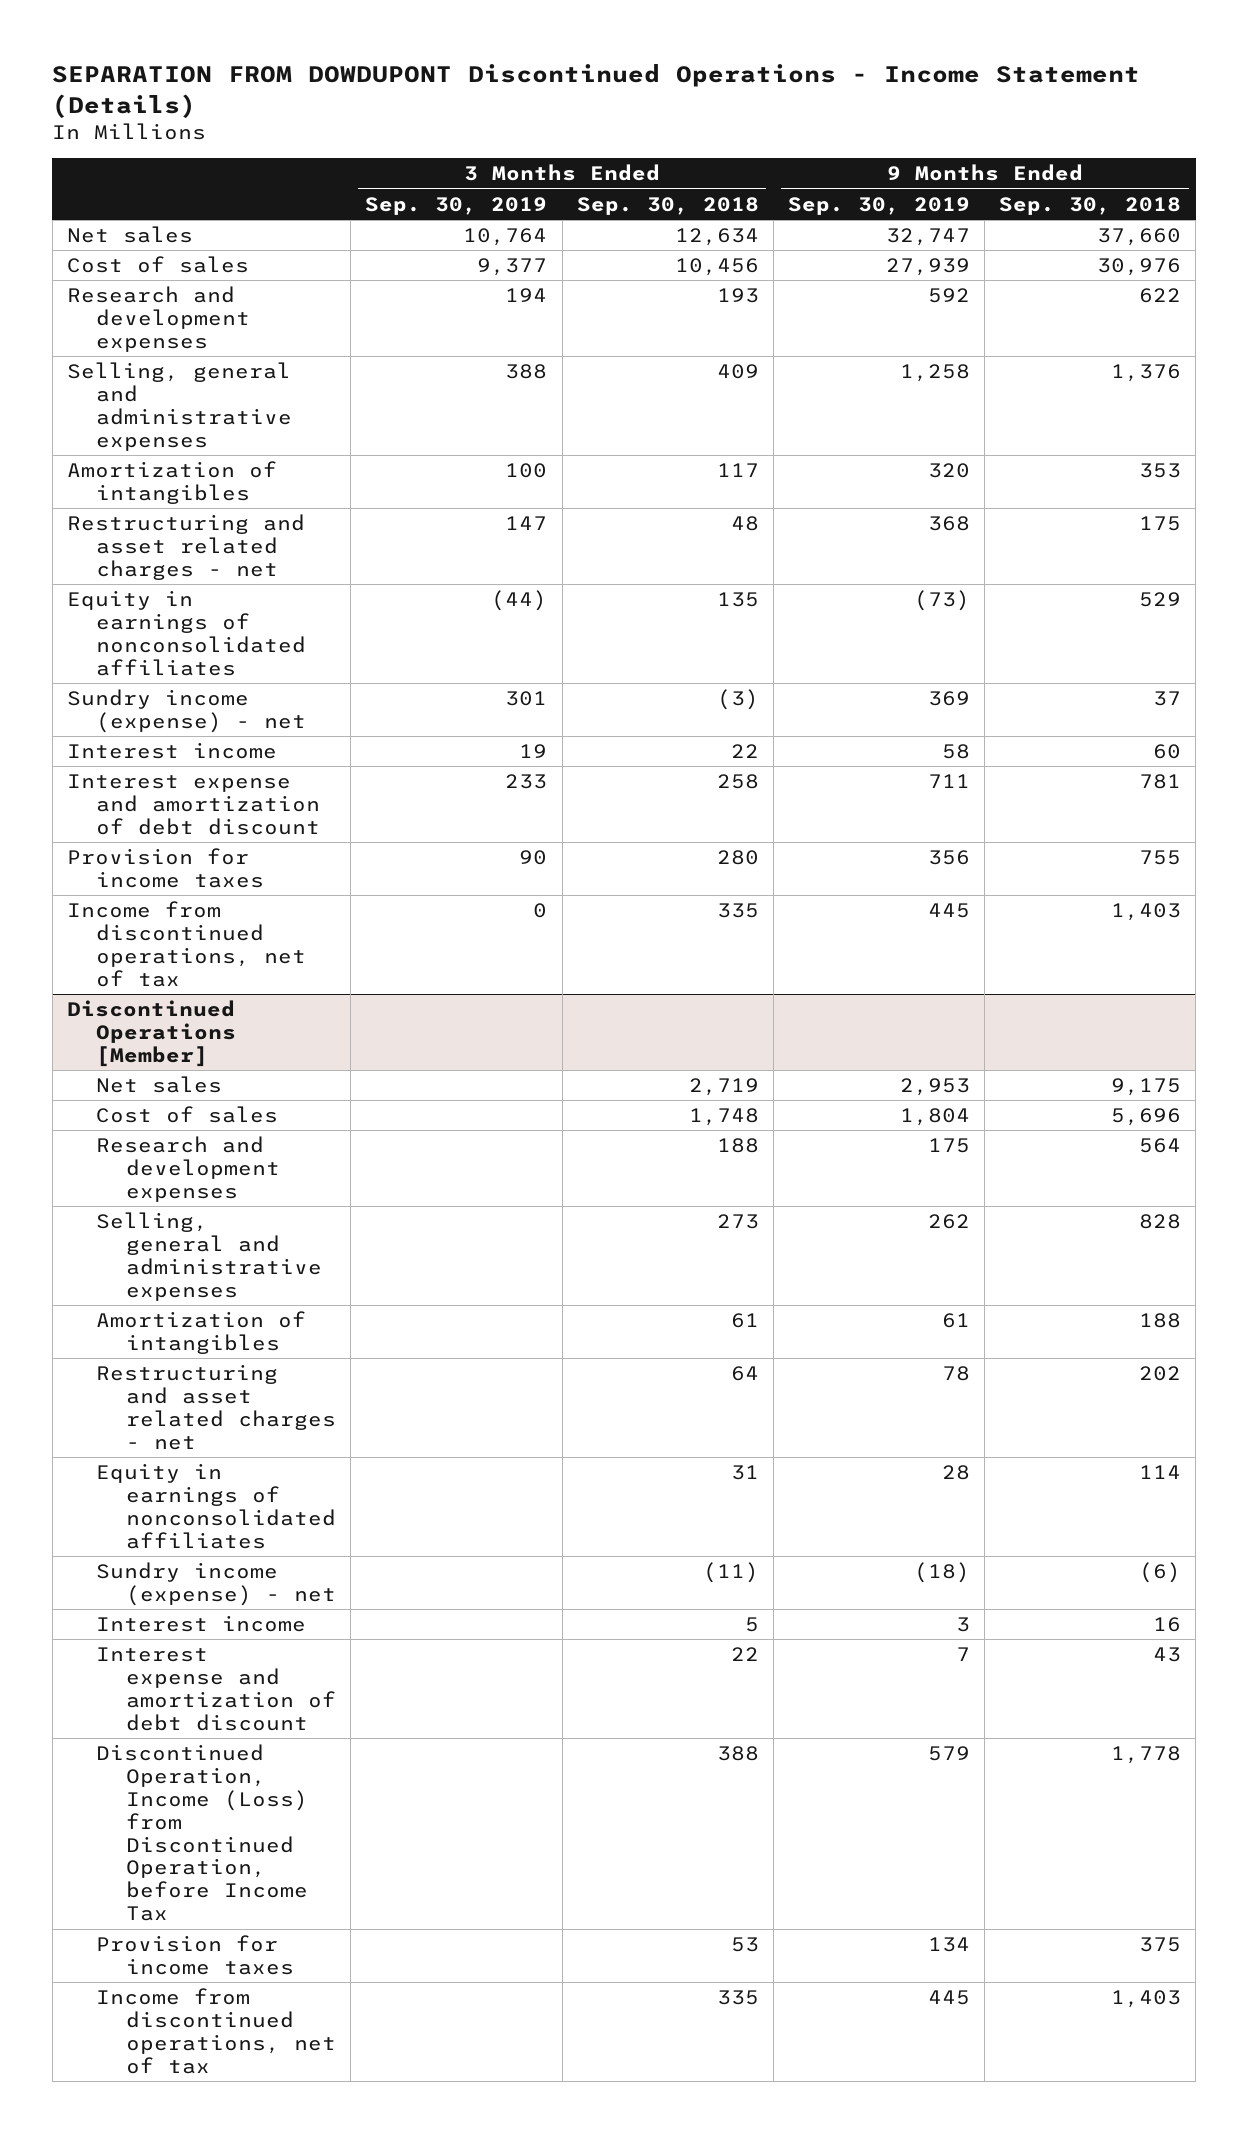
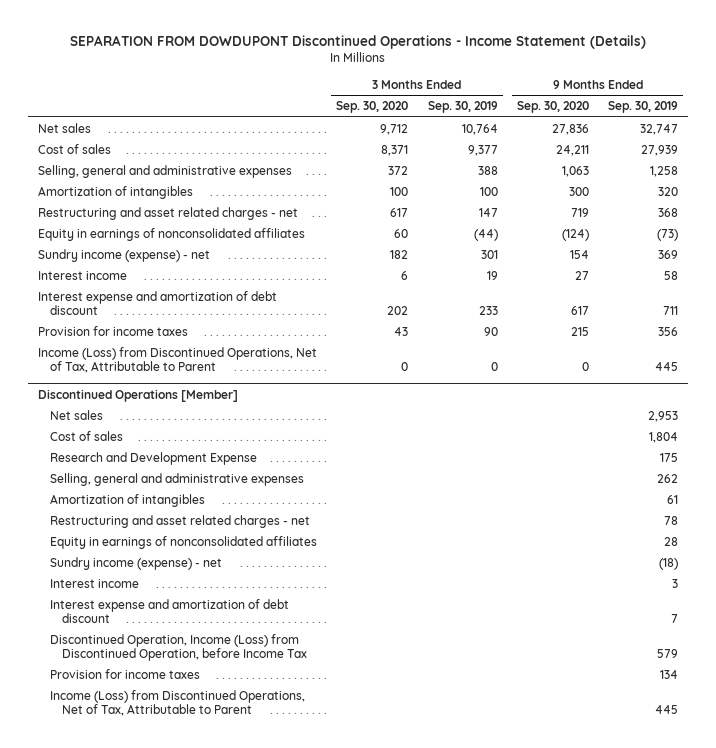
[576,196,759,215] Sep. 30, 2018 -> none
[999,196,1182,215] Sep. 30, 2018 -> none
none -> [336,101,409,114] Sep. 30, 2020
none -> [517,101,590,114] Sep. 30, 2020
[66,286,251,352] Research and development expenses -> none
[66,901,307,987] Income from discontinued operations, net of tax -> [37,346,317,373] Income (Loss) from Discontinued Operations, Net of Tax, Attributable to Parent
[96,1136,281,1202] Research and development expenses -> [49,451,257,465] Research and Development Expense
[96,1988,337,2074] Income from discontinued operations, net of tax -> [49,689,305,716] Income (Loss) from Discontinued Operations, Net of Tax, Attributable to Parent

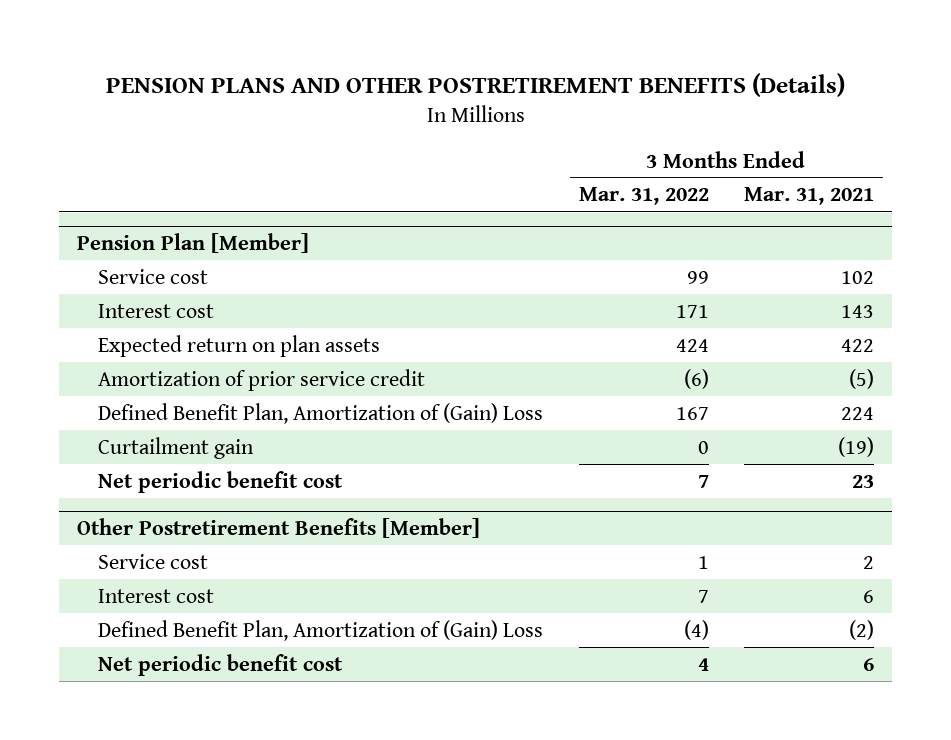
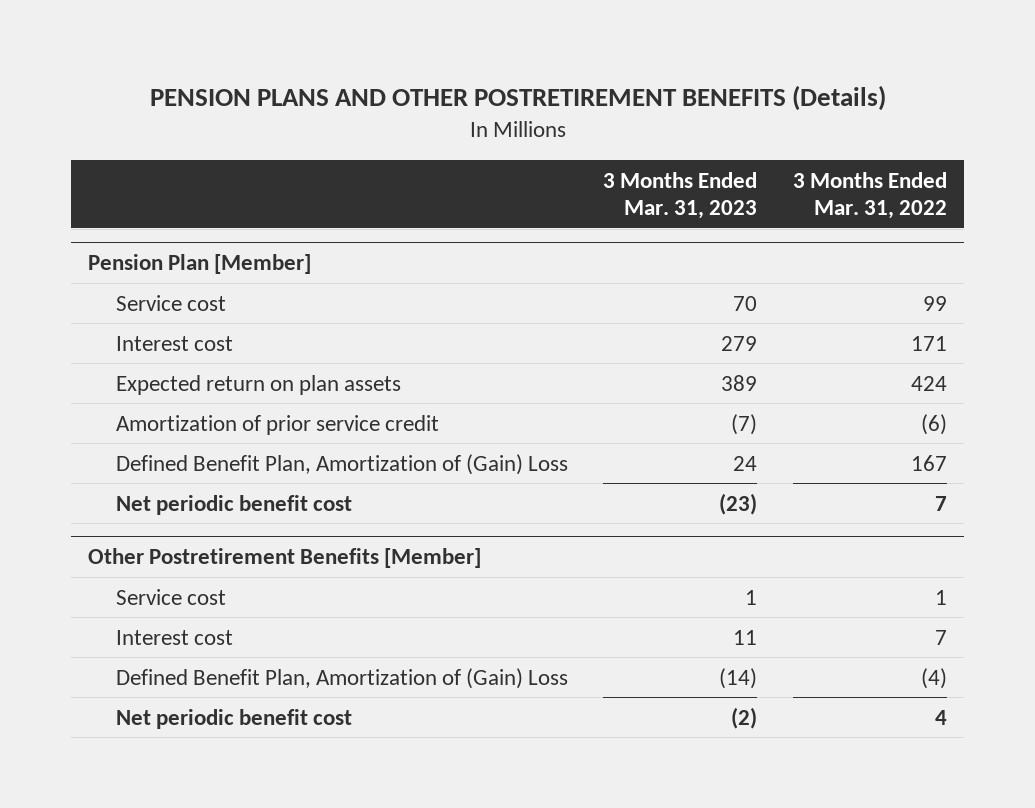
[744,187,875,206] Mar. 31, 2021 -> none
none -> [603,171,758,220] 3 Months Ended Mar. 31, 2023
[97,436,254,459] Curtailment gain -> none

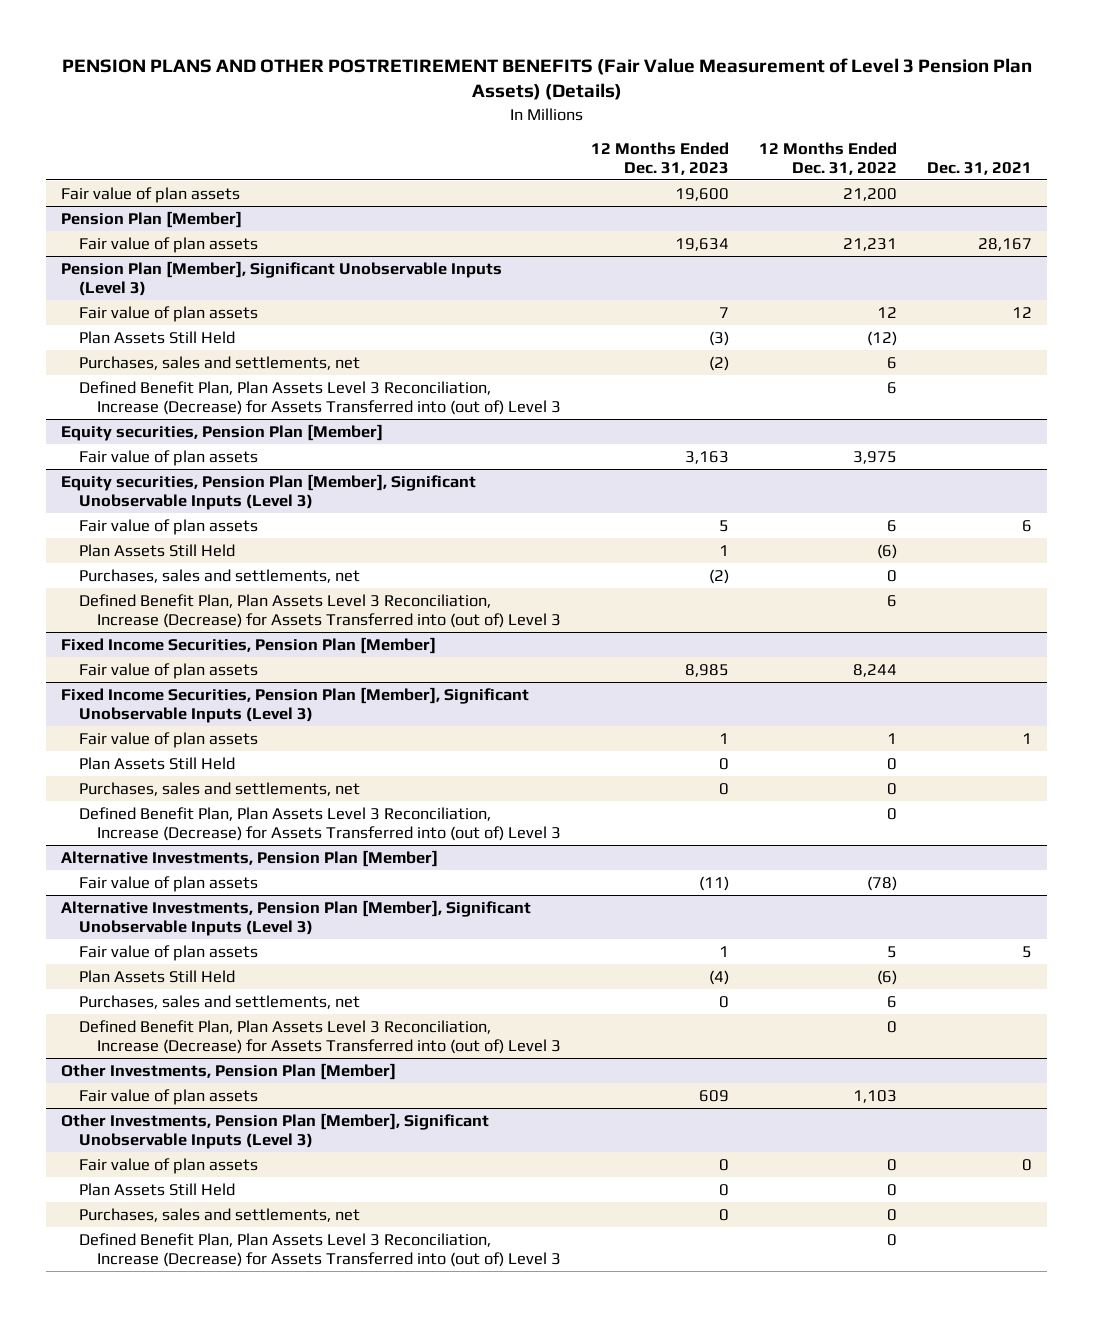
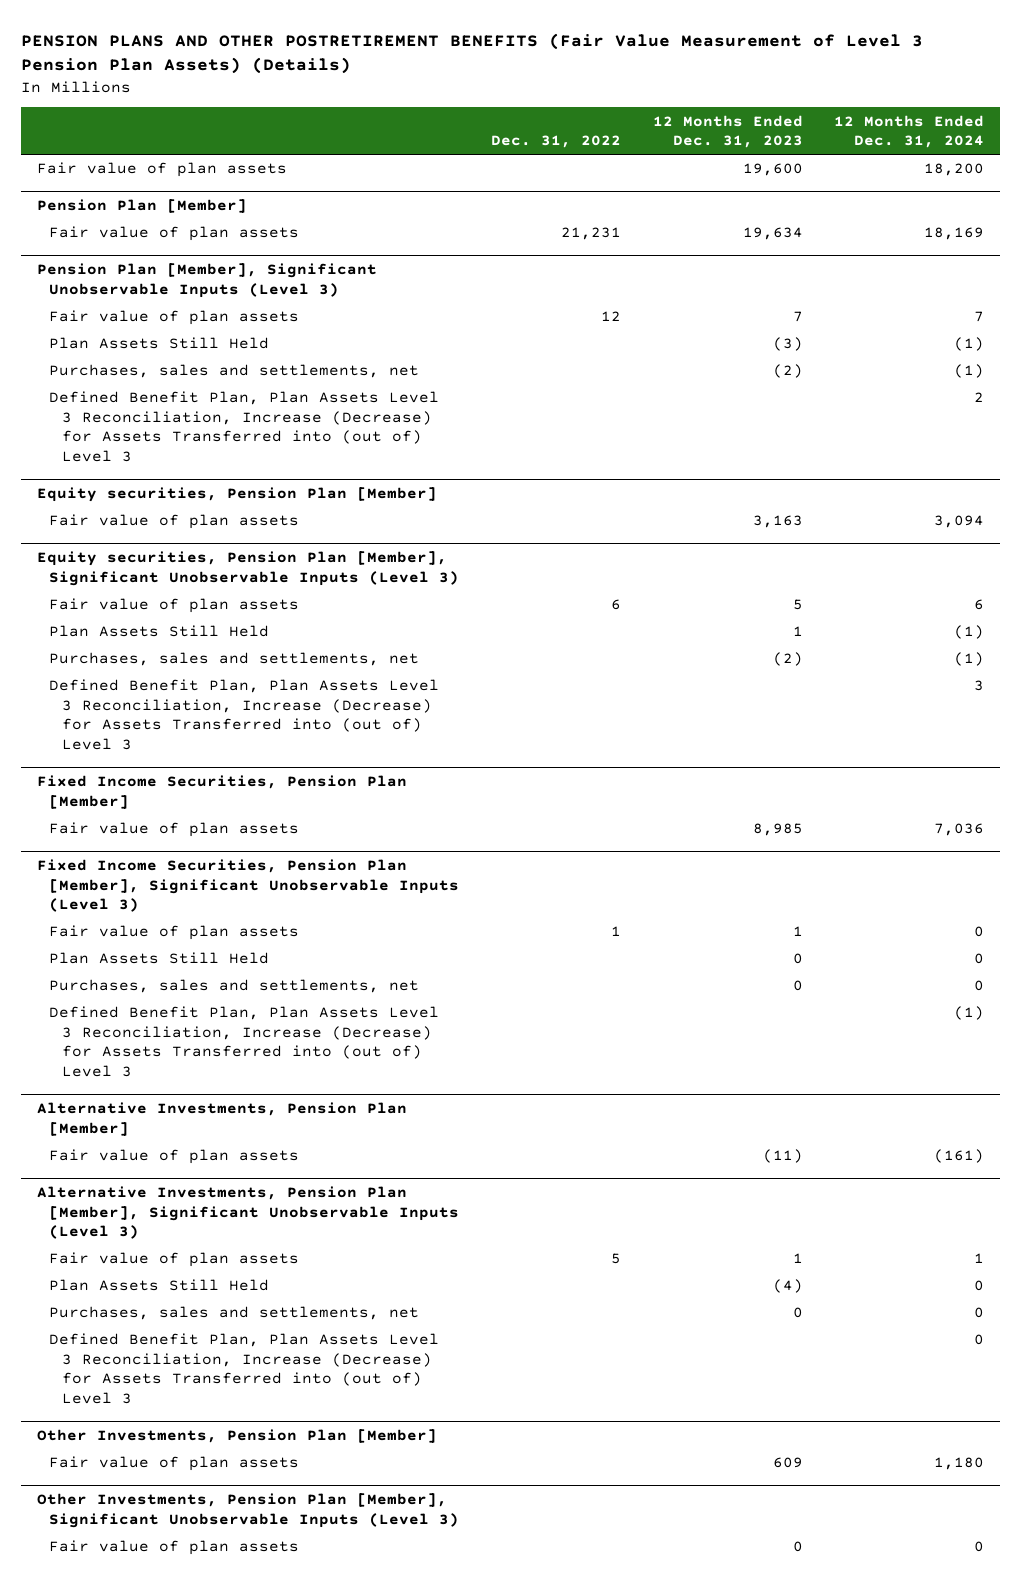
[758,141,897,175] 12 Months Ended Dec. 31, 2022 -> none
[926,161,1032,175] Dec. 31, 2021 -> none
none -> [491,135,622,149] Dec. 31, 2022
none -> [834,114,985,149] 12 Months Ended Dec. 31, 2024
[78,1182,235,1196] Plan Assets Still Held -> none
[78,1207,360,1222] Purchases, sales and settlements, net -> none
[78,1232,561,1267] Defined Benefit Plan, Plan Assets Level 3 Reconciliation, Increase (Decrease) for Assets Transferred into (out of) Level 3 -> none

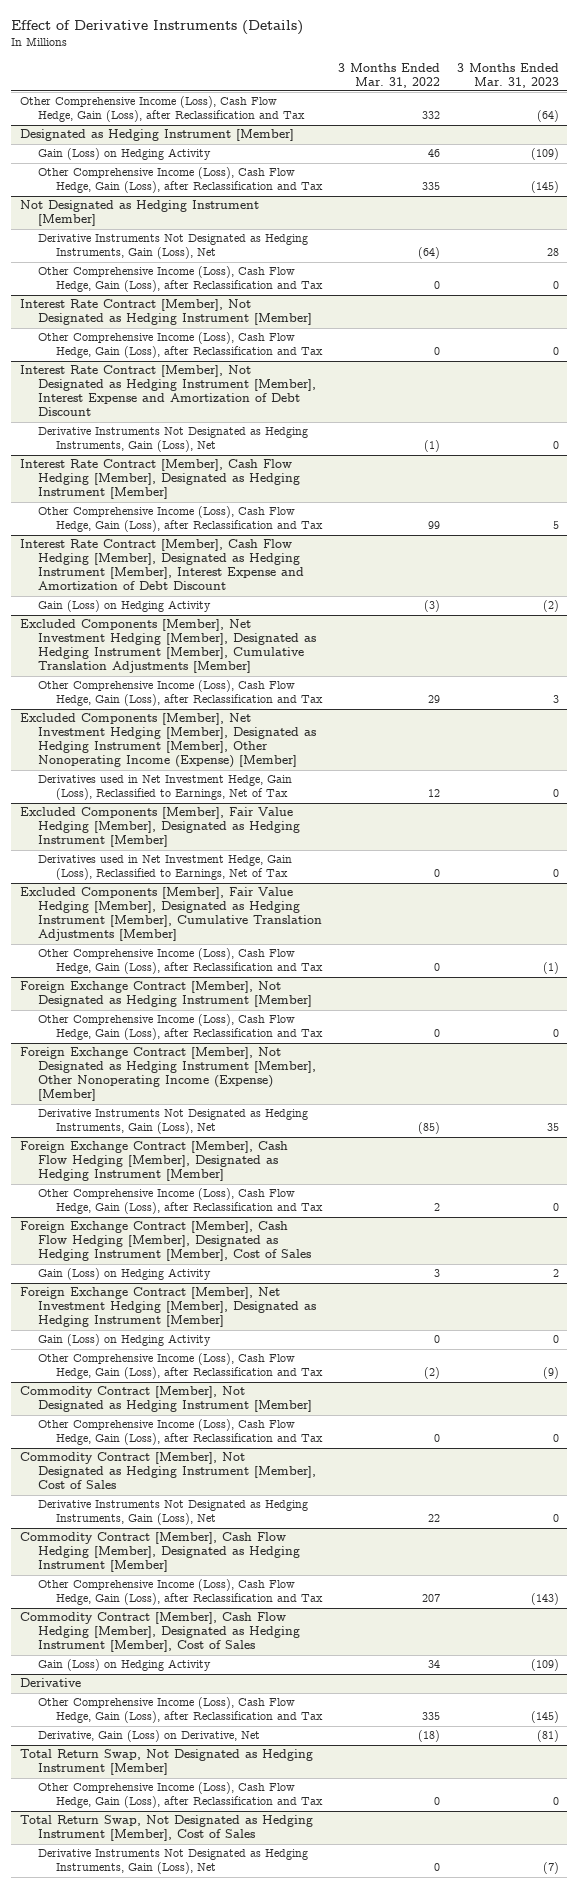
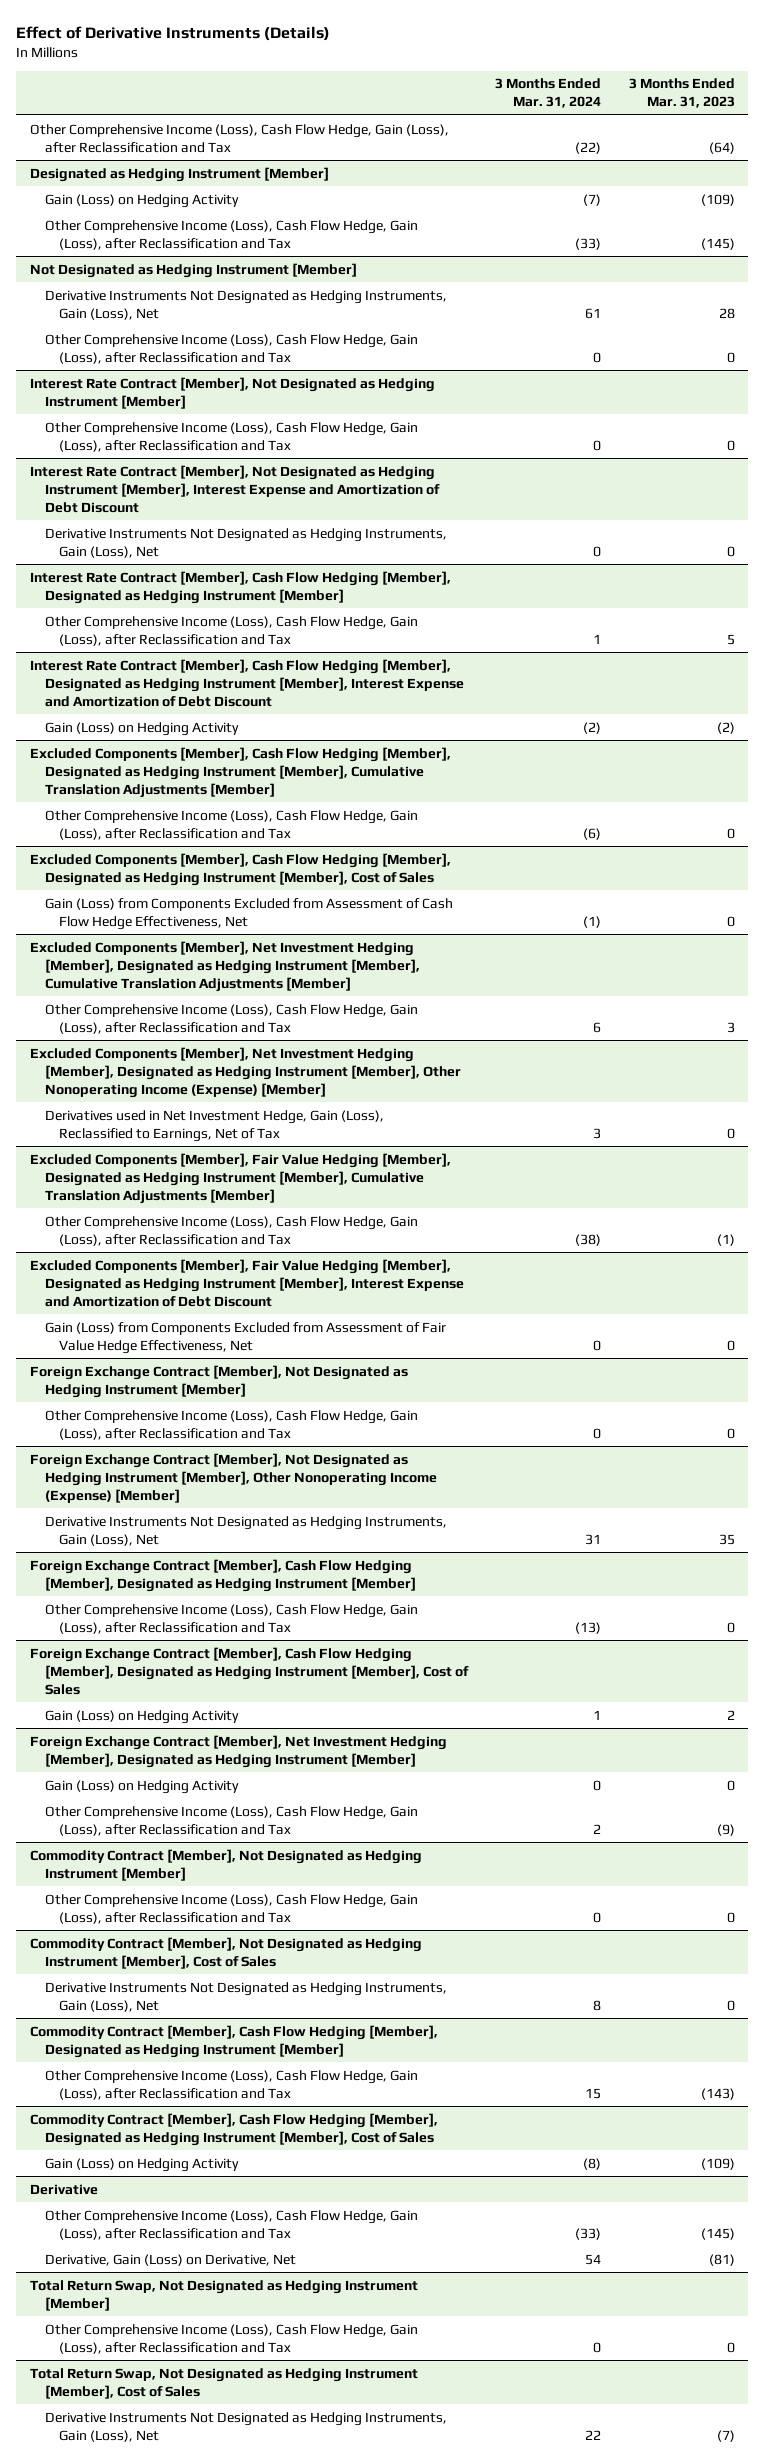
[338,62,441,88] 3 Months Ended Mar. 31, 2022 -> none
none -> [495,78,602,109] 3 Months Ended Mar. 31, 2024
none -> [30,746,452,798] Excluded Components [Member], Cash Flow Hedging [Member], Designated as Hedging Instrument [Member], Cumulative Translation Adjustments [Member]
none -> [44,809,418,840] Other Comprehensive Income (Loss), Cash Flow Hedge, Gain (Loss), after Reclassification and Tax
none -> [30,852,452,886] Excluded Components [Member], Cash Flow Hedging [Member], Designated as Hedging Instrument [Member], Cost of Sales
none -> [44,897,453,930] Gain (Loss) from Components Excluded from Assessment of Cash Flow Hedge Effectiveness, Net
[19,807,300,848] Excluded Components [Member], Fair Value Hedging [Member], Designated as Hedging Instrument [Member] -> none
[37,855,292,881] Derivatives used in Net Investment Hedge, Gain (Loss), Reclassified to Earnings, Net of Tax -> none
none -> [30,1258,464,1307] Excluded Components [Member], Fair Value Hedging [Member], Designated as Hedging Instrument [Member], Interest Expense and Amortization of Debt Discount
none -> [44,1321,446,1354] Gain (Loss) from Components Excluded from Assessment of Fair Value Hedge Effectiveness, Net

